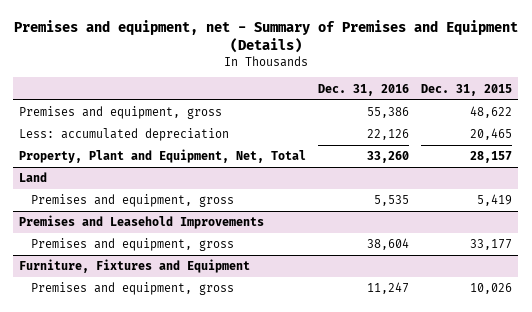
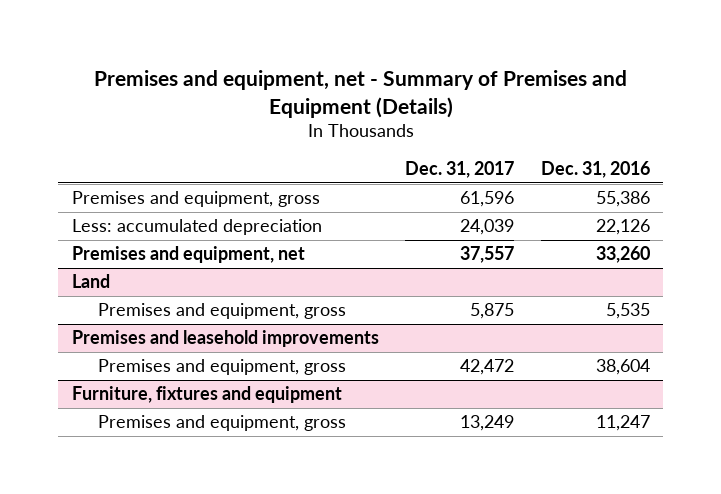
[421,83,513,96] Dec. 31, 2015 -> none
none -> [405,161,515,179] Dec. 31, 2017
[19,149,307,164] Property, Plant and Equipment, Net, Total -> [71,246,305,264] Premises and equipment, net
[19,215,265,230] Premises and Leasehold Improvements -> [71,330,379,348] Premises and leasehold improvements
[19,259,251,274] Furniture, Fixtures and Equipment -> [71,386,342,404] Furniture, fixtures and equipment

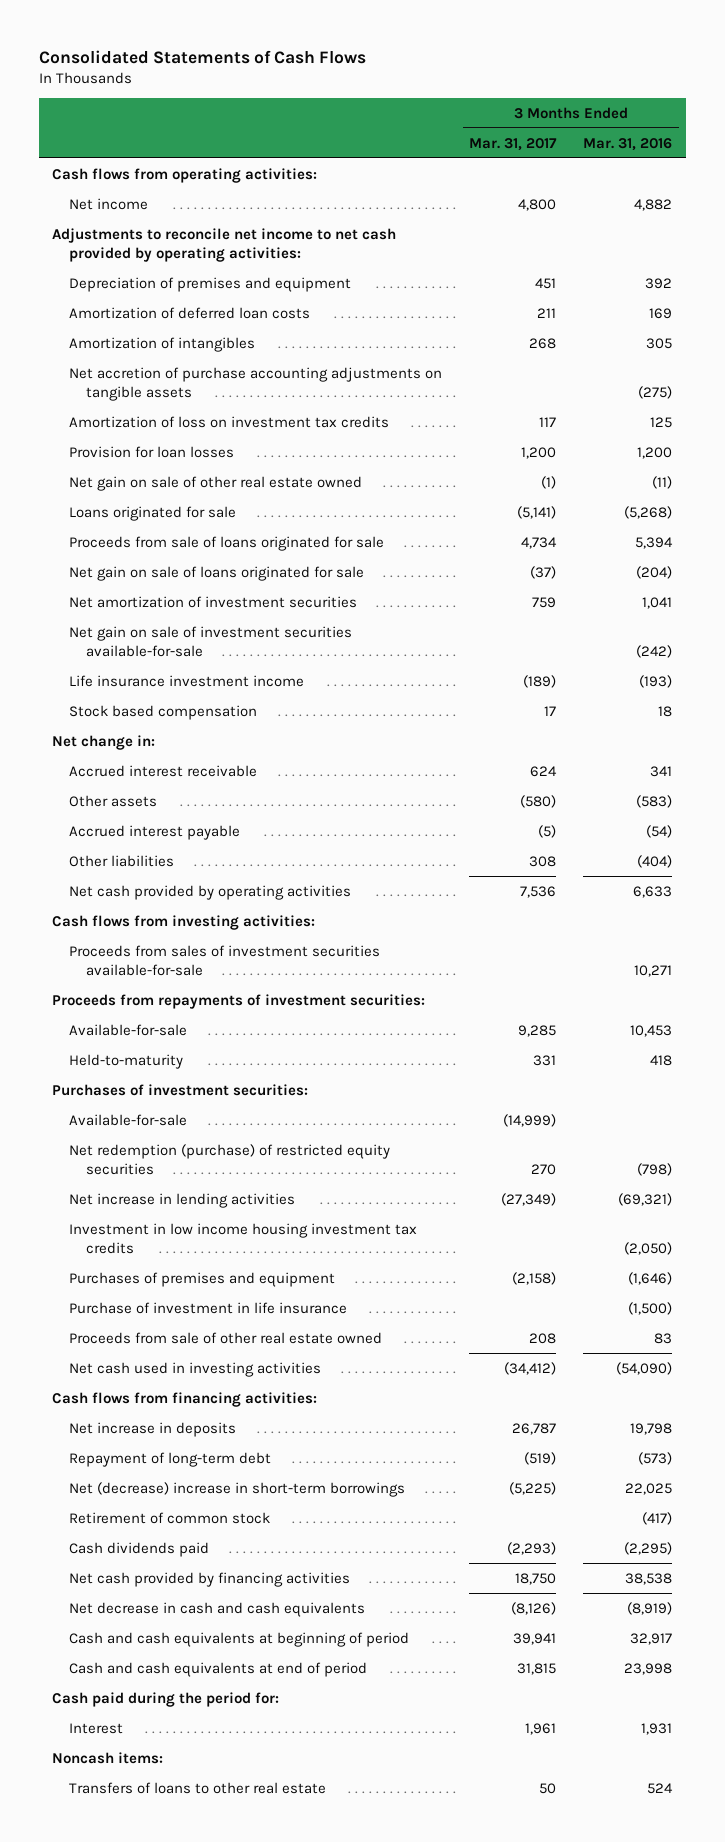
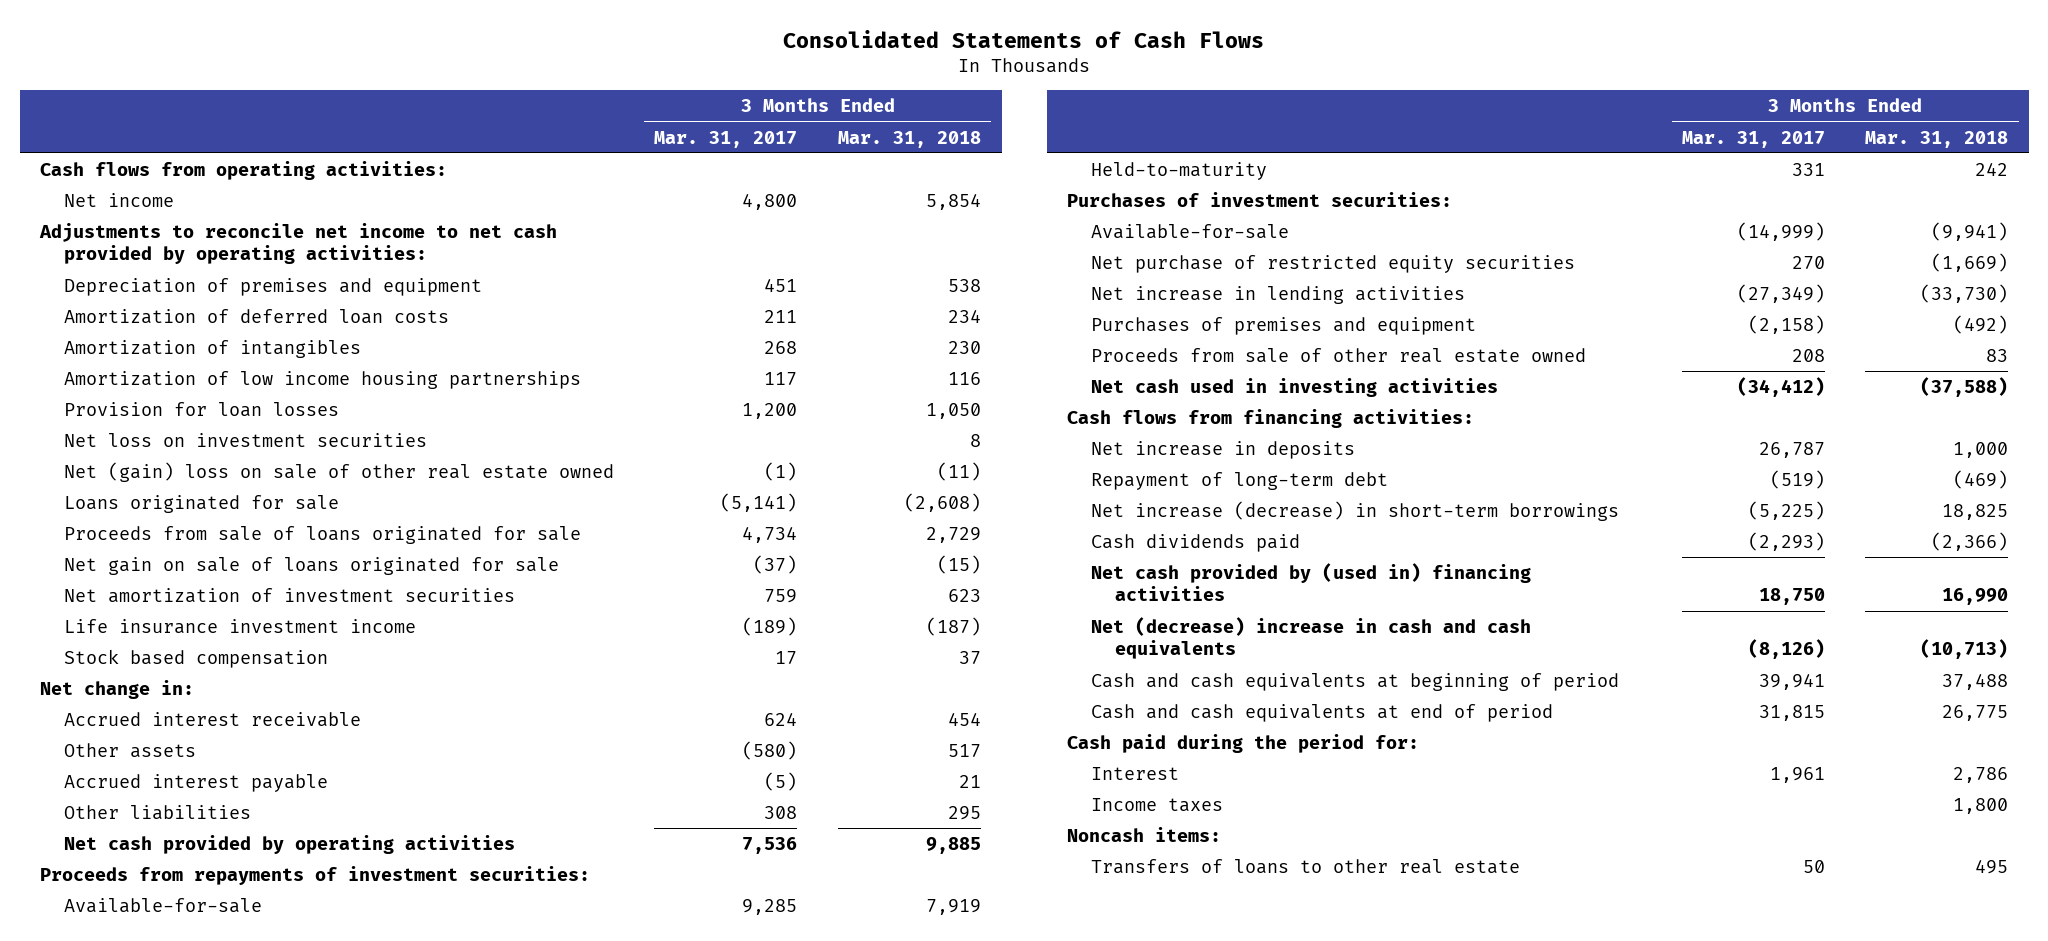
[583,137,673,151] Mar. 31, 2016 -> none
none -> [838,130,982,148] Mar. 31, 2018
[69,366,443,401] Net accretion of purchase accounting adjustments on tangible assets -> none
[69,415,390,428] Amortization of loss on investment tax credits -> [63,370,581,389] Amortization of low income housing partnerships
none -> [63,432,427,447] Net loss on investment securities
[69,475,363,491] Net gain on sale of other real estate owned -> [63,461,614,482] Net (gain) loss on sale of other real estate owned
[69,625,353,657] Net gain on sale of investment securities available-for-sale -> none
[52,914,316,930] Cash flows from investing activities: -> none
[69,944,381,976] Proceeds from sales of investment securities available-for-sale -> none
[69,1143,391,1175] Net redemption (purchase) of restricted equity securities -> [1091,254,1576,273] Net purchase of restricted equity securities
[69,1222,418,1254] Investment in low income housing investment tax credits -> none
[69,1301,348,1314] Purchase of investment in life insurance -> none
[69,1511,271,1524] Retirement of common stock -> none
[69,1481,406,1497] Net (decrease) increase in short-term borrowings -> [1091,500,1620,521] Net increase (decrease) in short-term borrowings
[69,1571,351,1587] Net cash provided by financing activities -> [1091,562,1532,602] Net cash provided by (used in) financing activities
[69,1601,366,1617] Net decrease in cash and cash equivalents -> [1091,616,1532,660] Net (decrease) increase in cash and cash equivalents
none -> [1091,797,1224,812] Income taxes

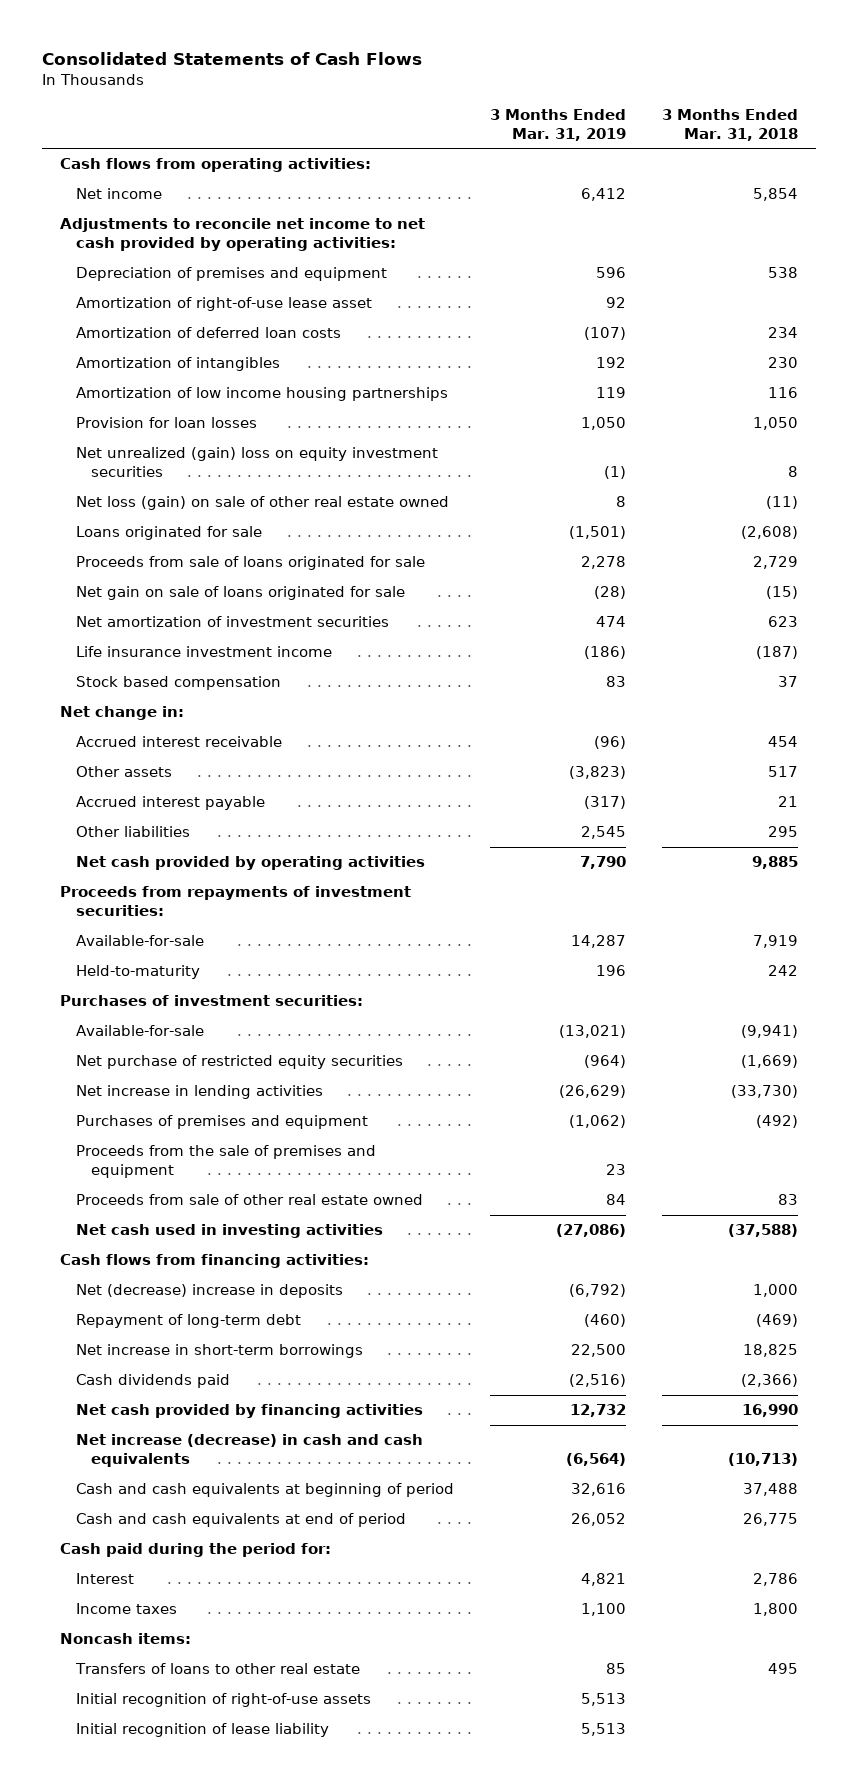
[654,130,798,148] Mar. 31, 2017 -> none
none -> [489,109,626,141] 3 Months Ended Mar. 31, 2019
none -> [75,297,372,312] Amortization of right-of-use lease asset
[63,432,427,447] Net loss on investment securities -> [75,447,438,478] Net unrealized (gain) loss on equity investment securities
[63,461,614,482] Net (gain) loss on sale of other real estate owned -> [75,496,449,511] Net loss (gain) on sale of other real estate owned
none -> [75,1145,376,1179] Proceeds from the sale of premises and equipment
[1091,440,1356,459] Net increase in deposits -> [75,1284,343,1299] Net (decrease) increase in deposits
[1091,500,1620,521] Net increase (decrease) in short-term borrowings -> [75,1344,363,1359] Net increase in short-term borrowings
[1091,562,1532,602] Net cash provided by (used in) financing activities -> [75,1404,423,1419] Net cash provided by financing activities
[1091,616,1532,660] Net (decrease) increase in cash and cash equivalents -> [75,1434,423,1468] Net increase (decrease) in cash and cash equivalents
none -> [75,1693,371,1708] Initial recognition of right-of-use assets
none -> [75,1723,329,1738] Initial recognition of lease liability

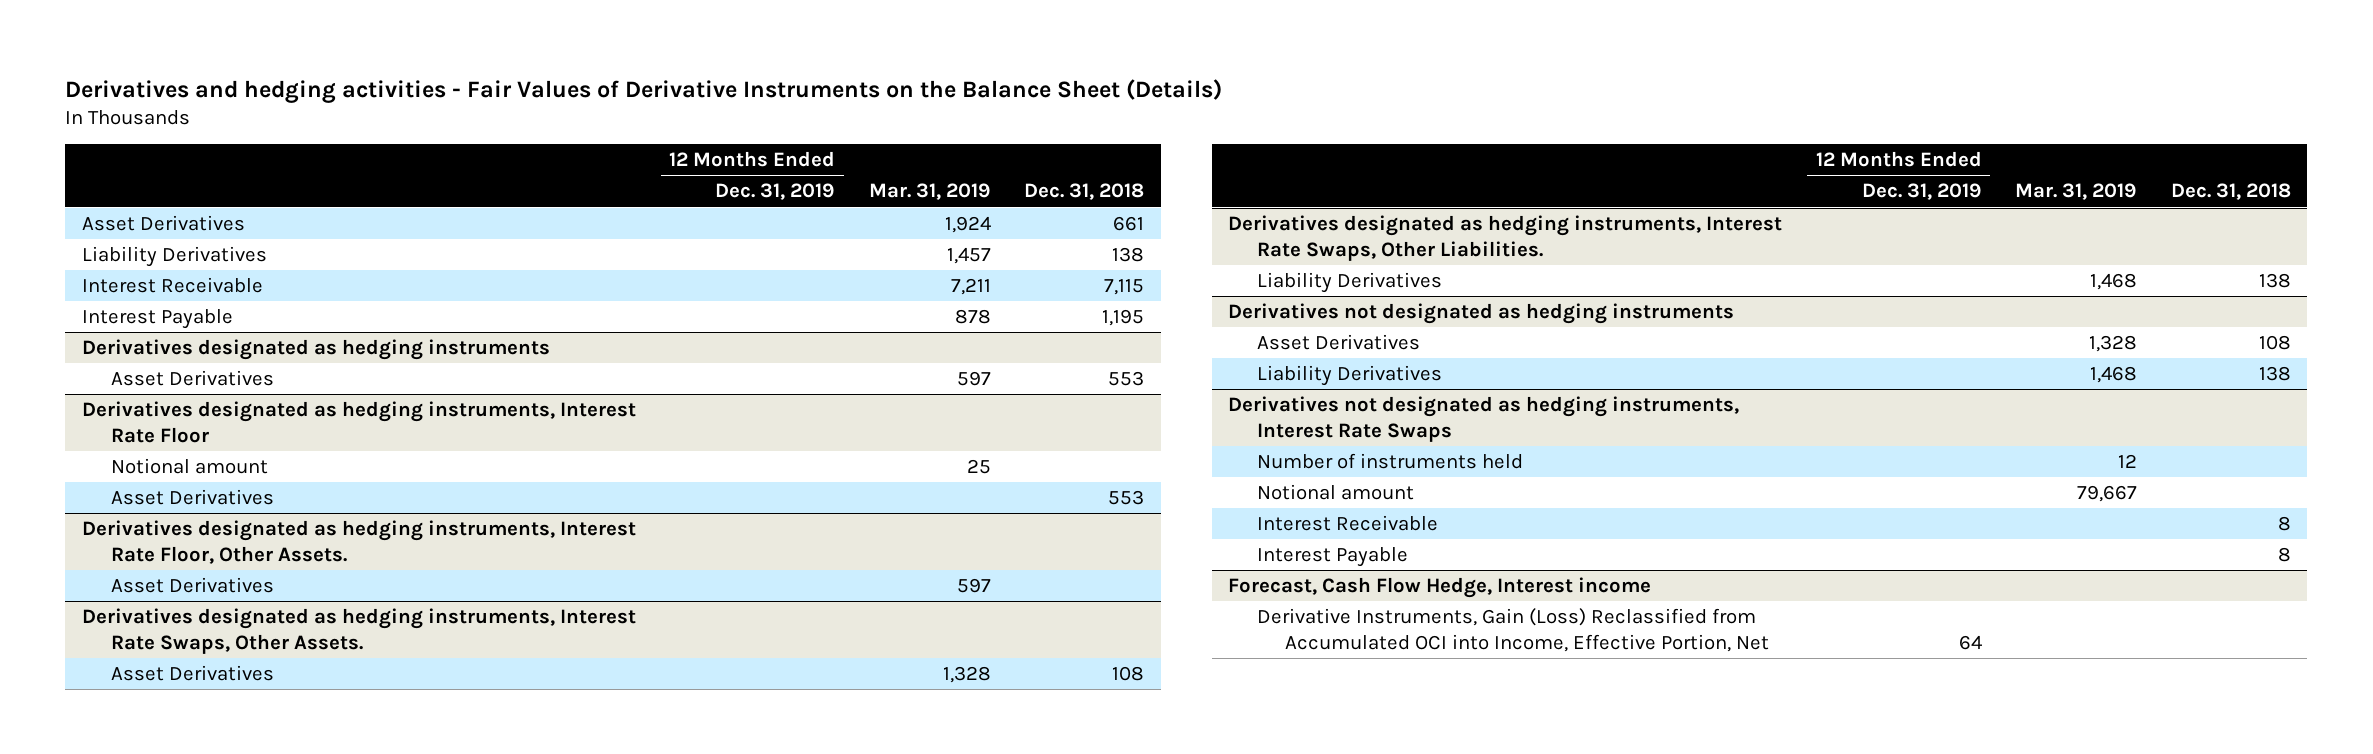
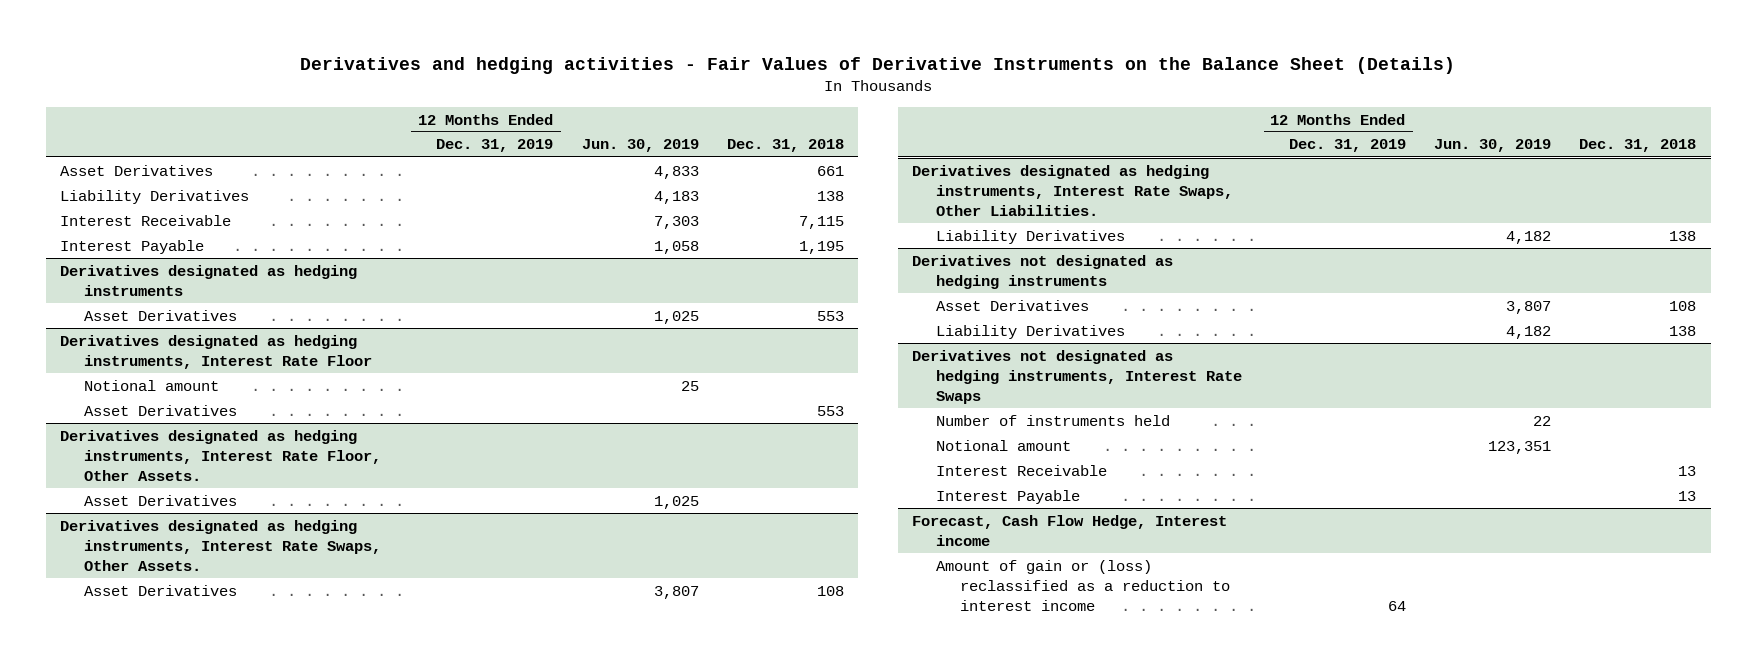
[868,183,991,201] Mar. 31, 2019 -> none
none -> [581,139,699,153] Jun. 30, 2019
[2277,515,2291,531] 8 -> [1678,465,1697,476] 13
[2277,546,2291,562] 8 -> [1678,490,1697,501] 13
[1256,607,1770,652] Derivative Instruments, Gain (Loss) Reclassified from Accumulated OCI into Income, Effective Portion, Net -> [936,559,1231,612] Amount of gain or (loss) reclassified as a reduction to interest income

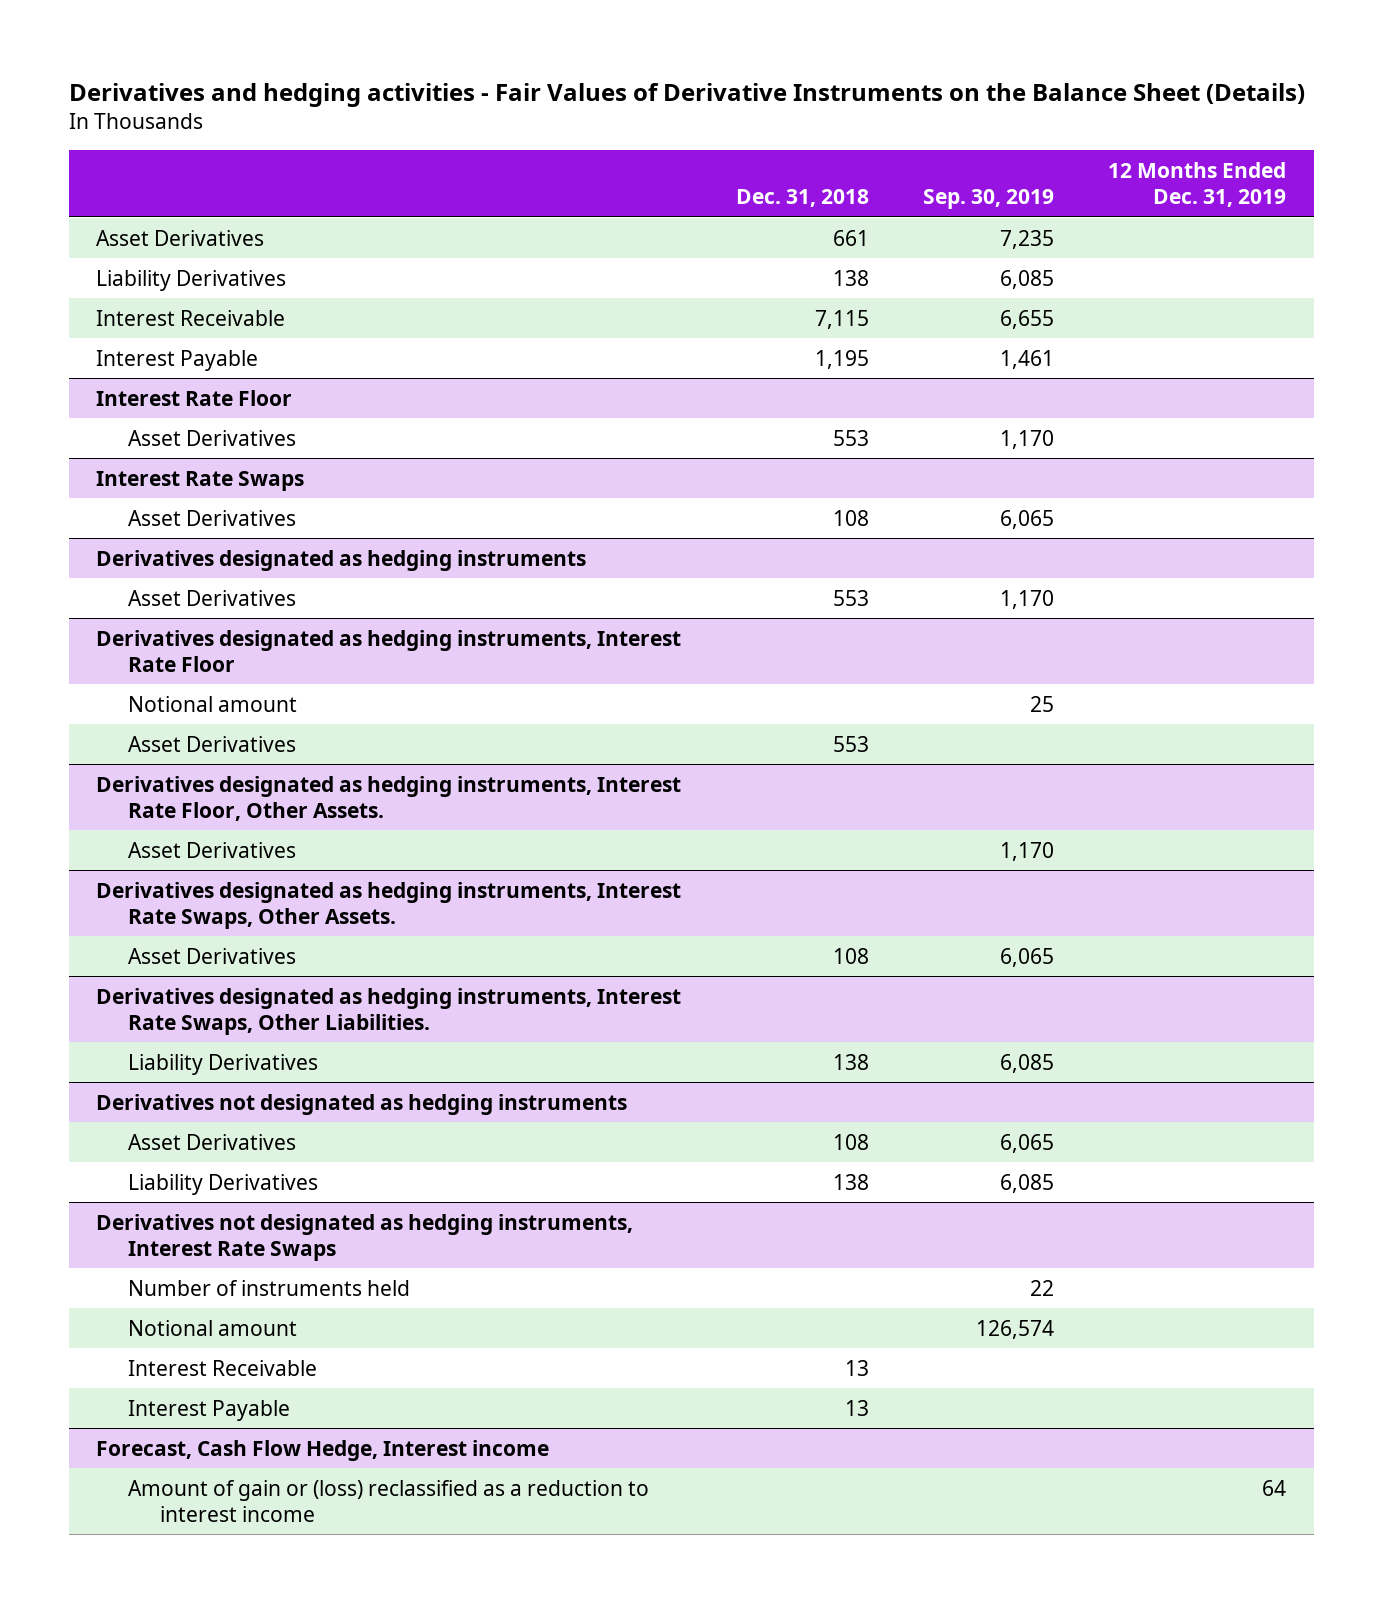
[581,139,699,153] Jun. 30, 2019 -> none
none -> [923,188,1055,209] Sep. 30, 2019
none -> [96,389,293,406] Interest Rate Floor
none -> [128,429,297,446] Asset Derivatives
none -> [96,470,305,491] Interest Rate Swaps
none -> [128,509,297,526] Asset Derivatives

